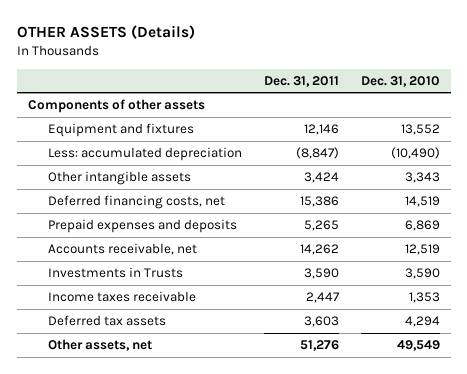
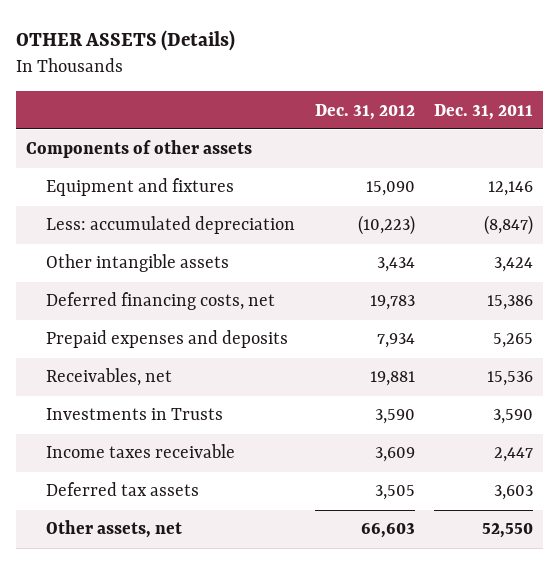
[360,75,440,87] Dec. 31, 2010 -> none
none -> [314,103,415,120] Dec. 31, 2012
[47,243,197,256] Accounts receivable, net -> [46,368,173,387] Receivables, net
[299,244,339,256] 14,262 -> [486,371,533,387] 15,536
[299,340,339,352] 51,276 -> [481,523,533,539] 52,550

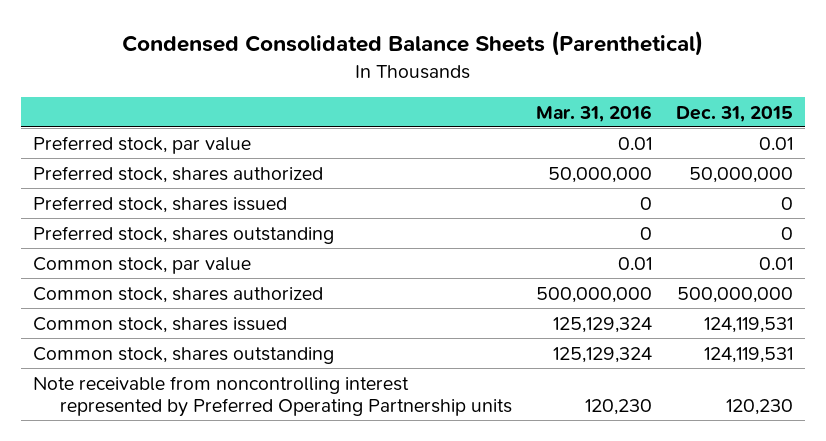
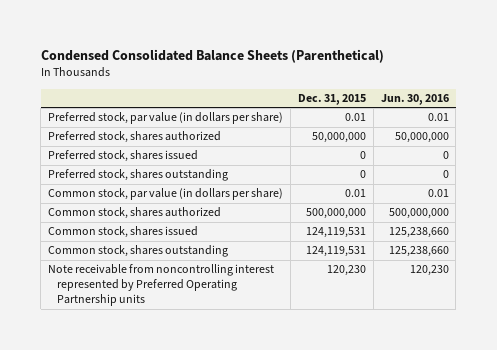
[536,104,653,122] Mar. 31, 2016 -> none
none -> [380,94,449,106] Jun. 30, 2016
[32,135,251,154] Preferred stock, par value -> [48,112,284,125] Preferred stock, par value (in dollars per share)
[32,256,251,274] Common stock, par value -> [48,188,284,201] Common stock, par value (in dollars per share)

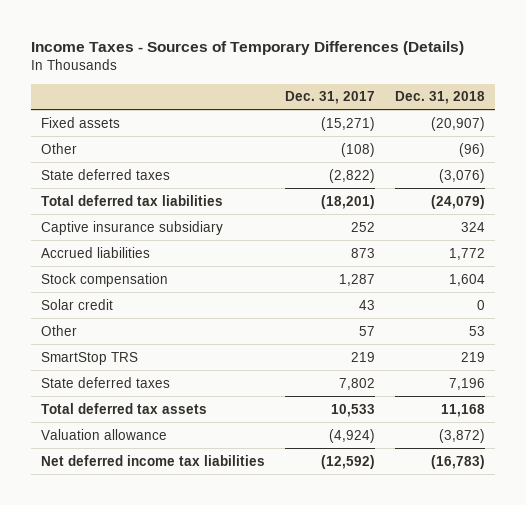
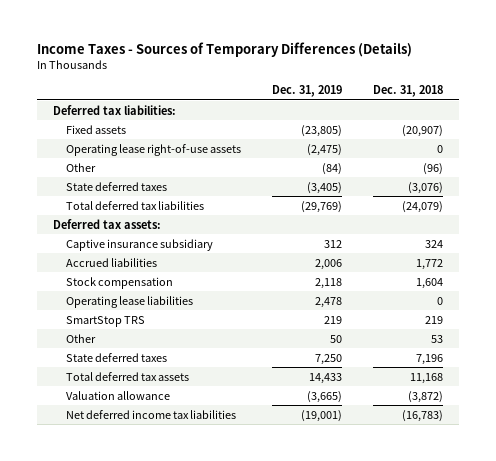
[285,91,376,105] Dec. 31, 2017 -> none
none -> [272,85,343,98] Dec. 31, 2019
none -> [52,104,176,115] Deferred tax liabilities:
none -> [66,143,242,156] Operating lease right-of-use assets
none -> [52,218,161,229] Deferred tax assets:
[41,298,114,310] Solar credit -> none
none -> [66,295,194,308] Operating lease liabilities
[41,324,78,336] Other -> [66,333,97,343] Other

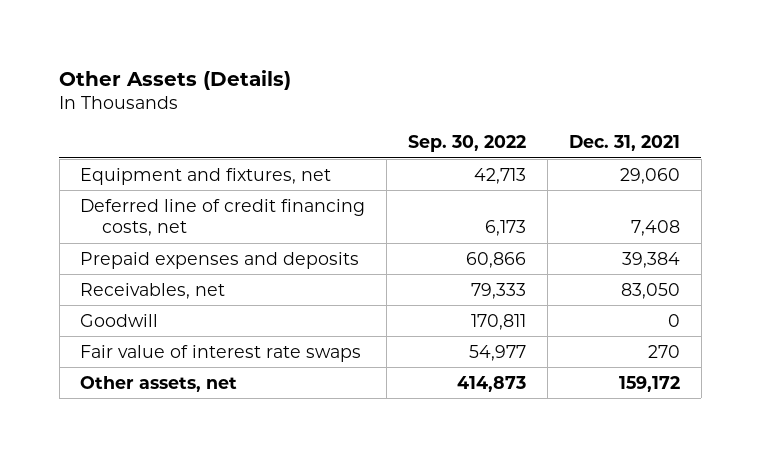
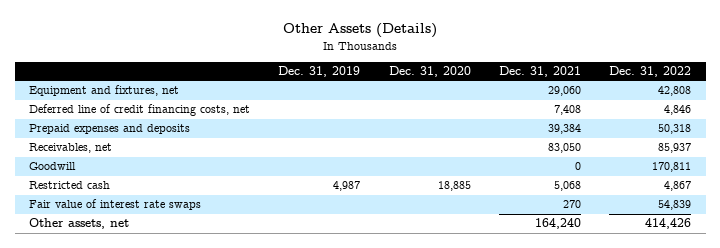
[408,135,527,153] Sep. 30, 2022 -> none
none -> [278,66,361,78] Dec. 31, 2019
none -> [388,66,471,78] Dec. 31, 2020
none -> [609,66,692,78] Dec. 31, 2022
none -> [29,181,111,190] Restricted cash
[618,375,680,392] 159,172 -> [535,218,582,230] 164,240

